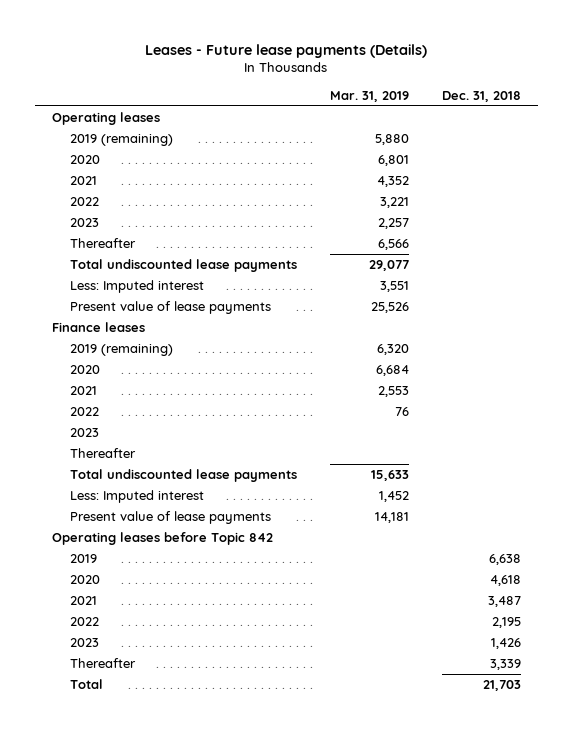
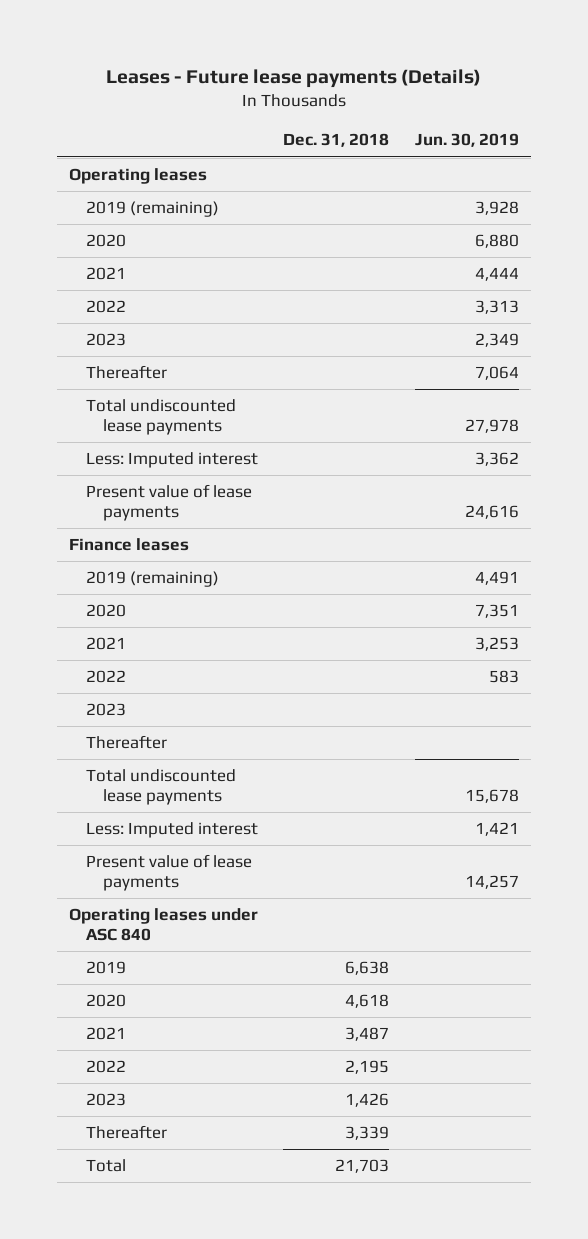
[329,90,409,102] Mar. 31, 2019 -> none
none -> [414,133,519,148] Jun. 30, 2019
[51,532,273,546] Operating leases before Topic 842 -> [69,908,259,942] Operating leases under ASC 840

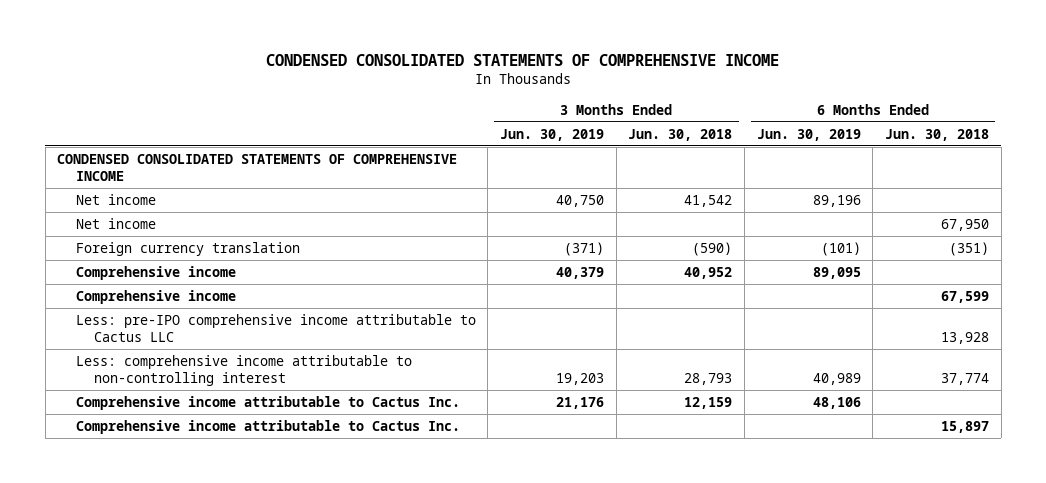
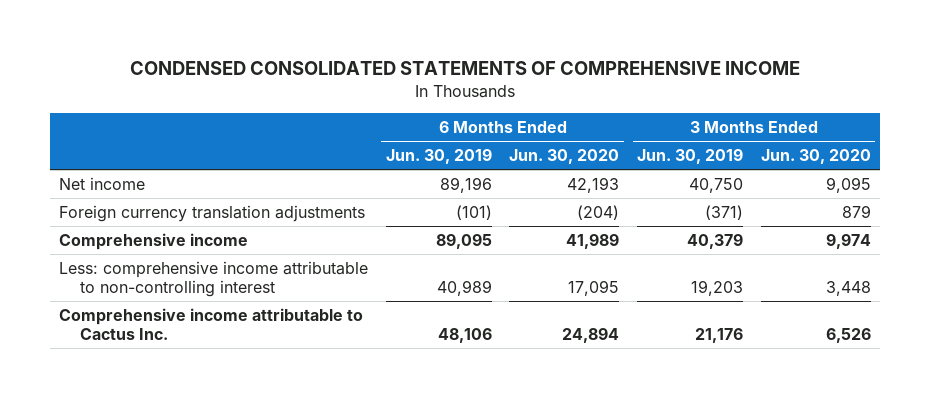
[628,128,733,141] Jun. 30, 2018 -> none
[885,128,990,141] Jun. 30, 2018 -> none
none -> [509,149,620,165] Jun. 30, 2020
none -> [760,149,871,165] Jun. 30, 2020
[57,153,458,182] CONDENSED CONSOLIDATED STATEMENTS OF COMPREHENSIVE INCOME -> none
[75,217,156,229] Net income -> none
[75,241,300,256] Foreign currency translation -> [59,204,366,222] Foreign currency translation adjustments
[75,289,236,304] Comprehensive income -> none
[75,313,476,343] Less: pre-IPO comprehensive income attributable to Cactus LLC -> none
[75,419,460,434] Comprehensive income attributable to Cactus Inc. -> none

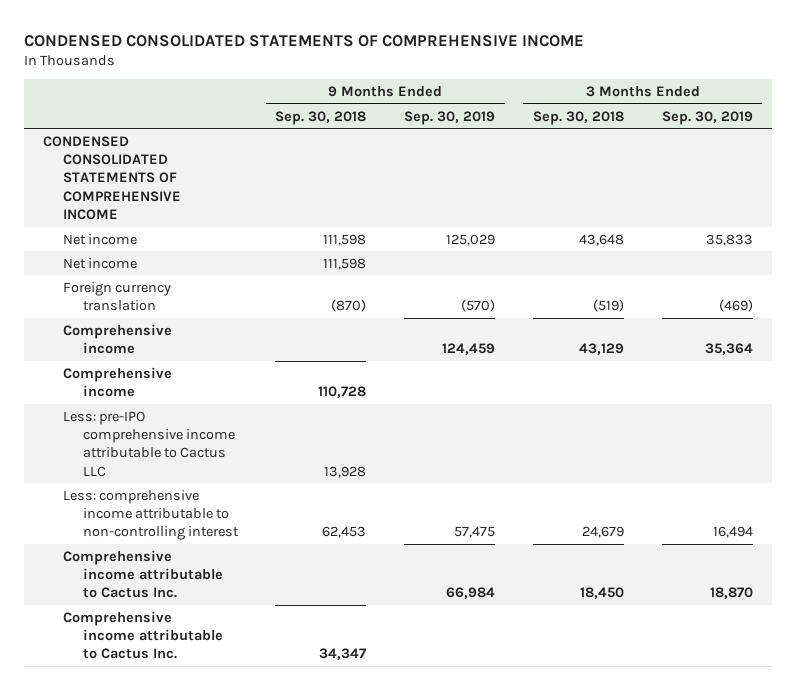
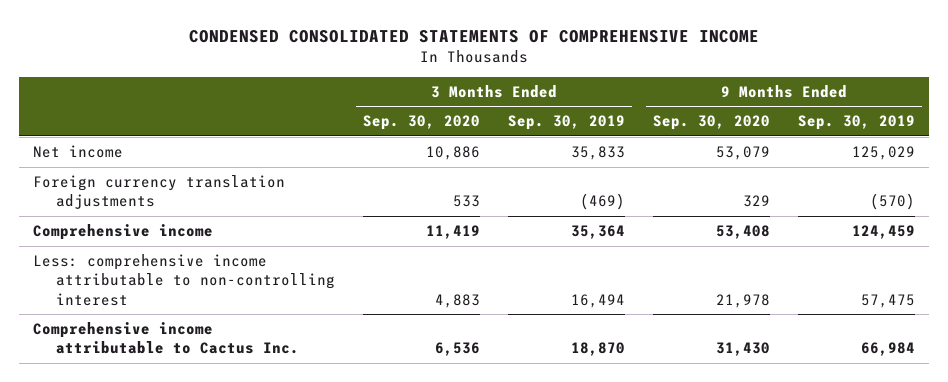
[275,110,367,125] Sep. 30, 2018 -> none
[532,110,624,125] Sep. 30, 2018 -> none
none -> [363,115,481,131] Sep. 30, 2020
none -> [652,115,770,131] Sep. 30, 2020
[42,135,181,220] CONDENSED CONSOLIDATED STATEMENTS OF COMPREHENSIVE INCOME -> none
[62,257,137,269] Net income -> none
[62,281,171,312] Foreign currency translation -> [32,175,285,210] Foreign currency translation adjustments
[62,366,172,398] Comprehensive income -> none
[62,410,235,477] Less: pre-IPO comprehensive income attributable to Cactus LLC -> none
[62,610,223,660] Comprehensive income attributable to Cactus Inc. -> none

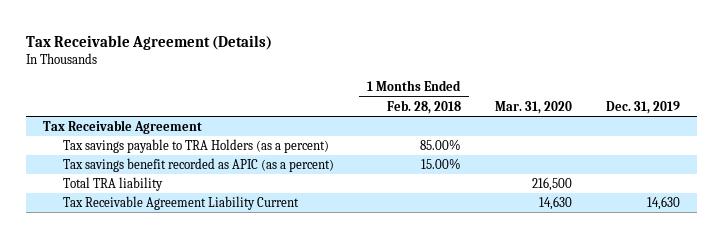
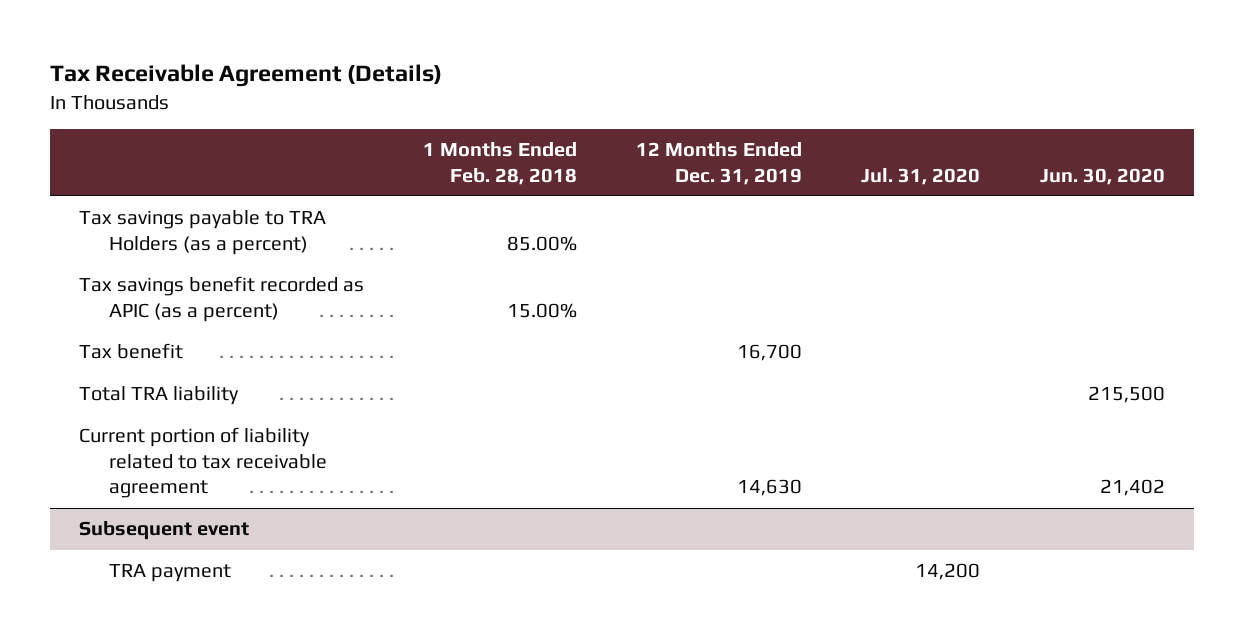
[494,100,572,114] Mar. 31, 2020 -> none
[605,100,680,114] Dec. 31, 2019 -> none
none -> [636,142,803,185] 12 Months Ended Dec. 31, 2019
none -> [861,167,981,185] Jul. 31, 2020
none -> [1039,167,1165,185] Jun. 30, 2020
[43,120,203,135] Tax Receivable Agreement -> none
none -> [79,343,184,360] Tax benefit
[62,196,299,211] Tax Receivable Agreement Liability Current -> [79,427,328,499] Current portion of liability related to tax receivable agreement
none -> [79,521,250,541] Subsequent event
none -> [109,564,232,583] TRA payment

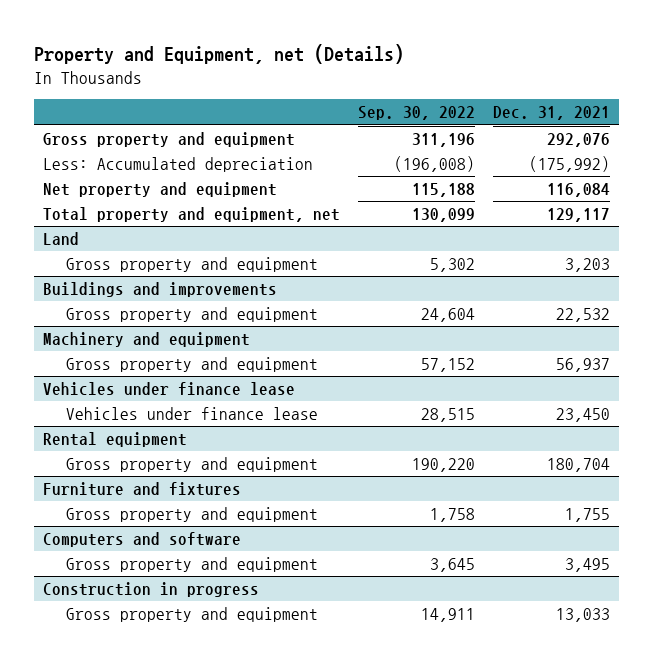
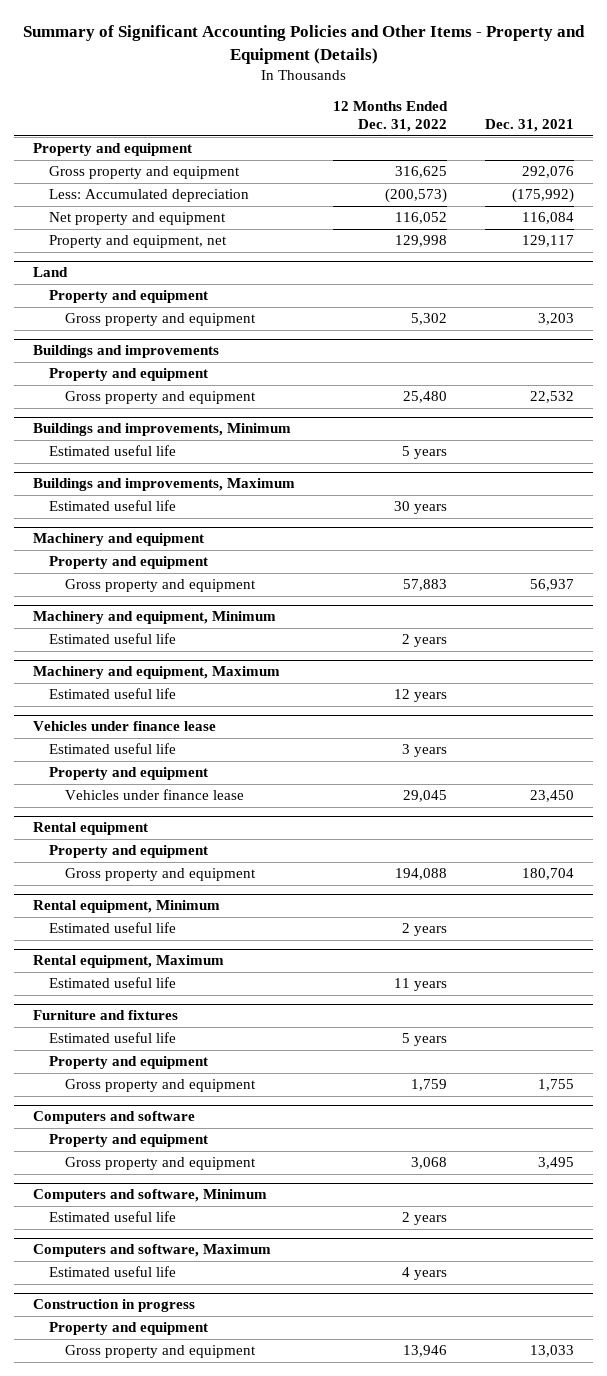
[33,43,404,64] Property and Equipment, net (Details) -> [22,24,585,64] Summary of Significant Accounting Policies and Other Items - Property and Equipment (Details)
[357,106,475,121] Sep. 30, 2022 -> none
none -> [333,100,449,132] 12 Months Ended Dec. 31, 2022
none -> [32,143,192,157] Property and equipment
[42,206,340,222] Total property and equipment, net -> [48,235,227,249] Property and equipment, net
none -> [48,290,208,304] Property and equipment
none -> [48,368,208,382] Property and equipment
none -> [32,423,291,437] Buildings and improvements, Minimum
none -> [48,445,176,457] Estimated useful life
none -> [32,478,295,492] Buildings and improvements, Maximum
none -> [48,500,176,512] Estimated useful life
none -> [48,556,208,570] Property and equipment
none -> [32,611,276,625] Machinery and equipment, Minimum
none -> [48,633,176,645] Estimated useful life
none -> [32,666,280,680] Machinery and equipment, Maximum
none -> [48,688,176,700] Estimated useful life
none -> [48,743,176,755] Estimated useful life
none -> [48,767,208,781] Property and equipment
none -> [48,845,208,859] Property and equipment
none -> [32,900,220,914] Rental equipment, Minimum
none -> [48,922,176,934] Estimated useful life
none -> [32,955,224,969] Rental equipment, Maximum
none -> [48,977,176,989] Estimated useful life
none -> [48,1032,176,1044] Estimated useful life
none -> [48,1056,208,1070] Property and equipment
none -> [48,1134,208,1148] Property and equipment
none -> [32,1189,267,1203] Computers and software, Minimum
none -> [48,1211,176,1223] Estimated useful life
none -> [32,1244,271,1258] Computers and software, Maximum
none -> [48,1266,176,1278] Estimated useful life
none -> [48,1322,208,1336] Property and equipment

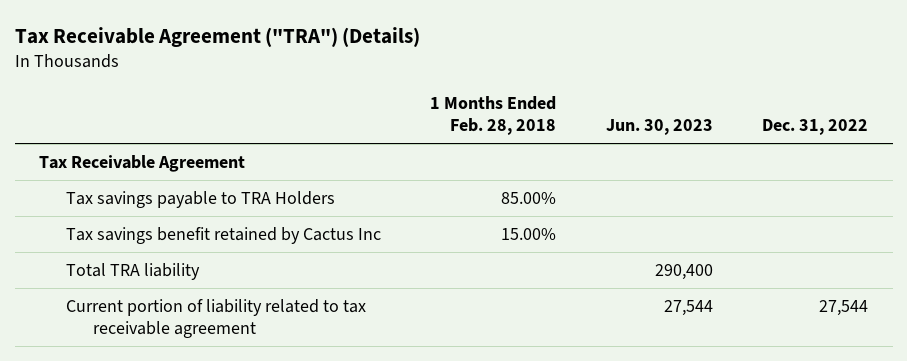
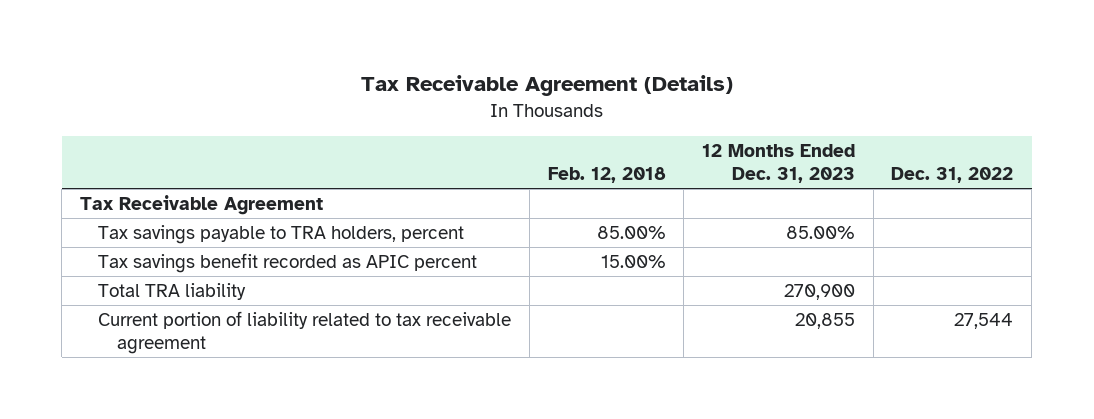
[14,26,420,47] Tax Receivable Agreement ("TRA") (Details) -> [360,75,733,97] Tax Receivable Agreement (Details)
[430,96,557,136] 1 Months Ended Feb. 28, 2018 -> none
[605,119,713,136] Jun. 30, 2023 -> none
none -> [547,167,666,184] Feb. 12, 2018
none -> [702,144,856,184] 12 Months Ended Dec. 31, 2023
[66,190,336,208] Tax savings payable to TRA Holders -> [98,225,465,245] Tax savings payable to TRA holders, percent
[66,226,382,244] Tax savings benefit retained by Cactus Inc -> [98,253,478,274] Tax savings benefit recorded as APIC percent

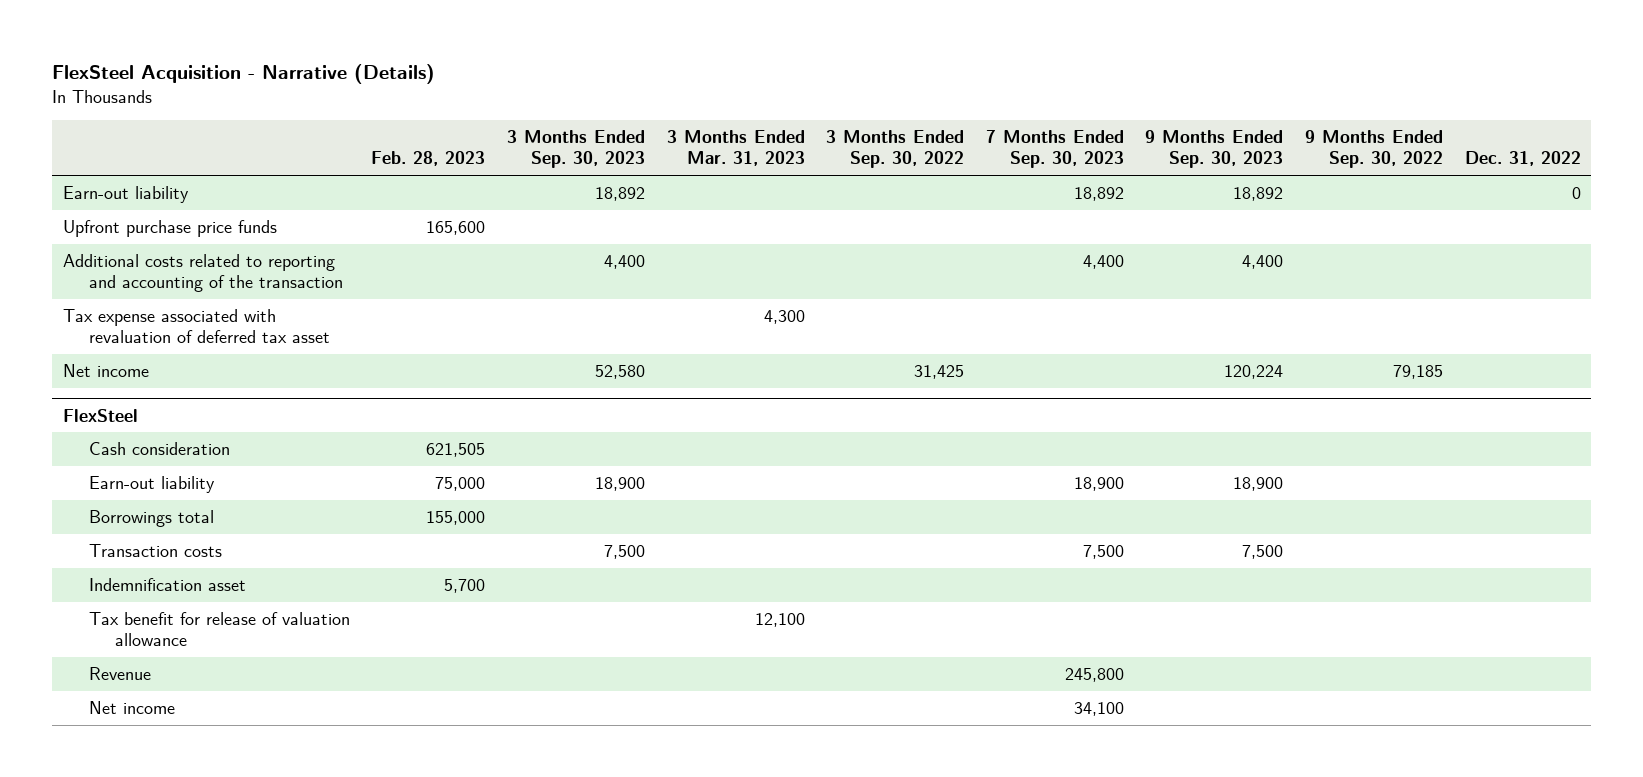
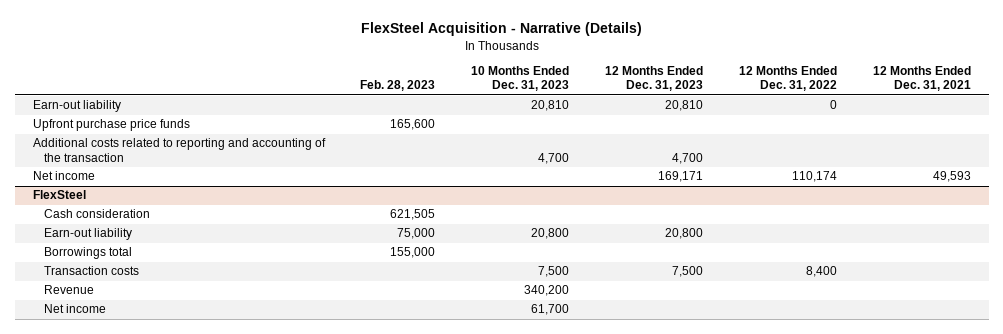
[507,130,646,169] 3 Months Ended Sep. 30, 2023 -> none
[666,130,805,167] 3 Months Ended Mar. 31, 2023 -> none
[826,130,965,169] 3 Months Ended Sep. 30, 2022 -> none
[985,130,1124,169] 7 Months Ended Sep. 30, 2023 -> none
[1145,130,1284,169] 9 Months Ended Sep. 30, 2023 -> none
[1304,130,1443,169] 9 Months Ended Sep. 30, 2022 -> none
[1464,151,1581,167] Dec. 31, 2022 -> none
none -> [471,66,570,92] 10 Months Ended Dec. 31, 2023
none -> [605,66,704,92] 12 Months Ended Dec. 31, 2023
none -> [738,66,837,92] 12 Months Ended Dec. 31, 2022
none -> [872,66,971,92] 12 Months Ended Dec. 31, 2021
[62,309,330,344] Tax expense associated with revaluation of deferred tax asset -> none
[88,578,246,592] Indemnification asset -> none
[88,612,350,647] Tax benefit for release of valuation allowance -> none

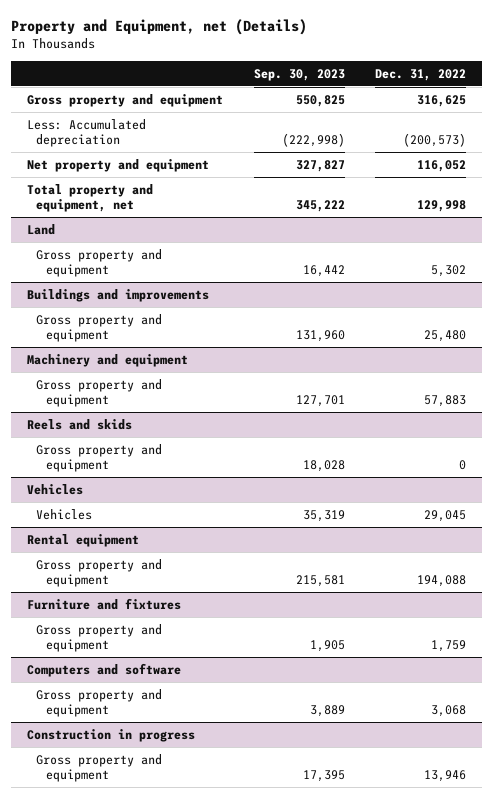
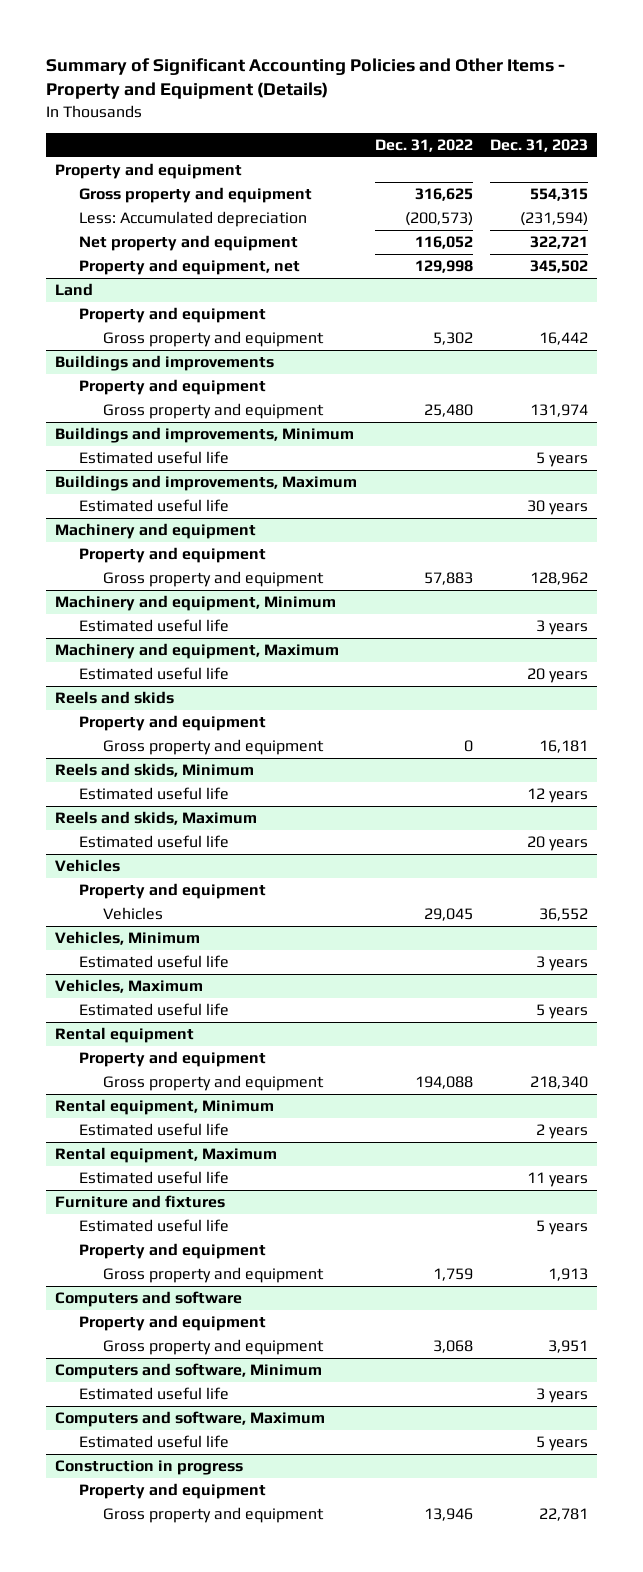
[11,19,308,36] Property and Equipment, net (Details) -> [46,57,566,100] Summary of Significant Accounting Policies and Other Items - Property and Equipment (Details)
[253,68,345,81] Sep. 30, 2023 -> none
none -> [490,138,589,152] Dec. 31, 2023
none -> [55,163,243,180] Property and equipment
[26,183,153,213] Total property and equipment, net -> [78,259,300,276] Property and equipment, net
none -> [78,307,266,324] Property and equipment
none -> [78,379,266,396] Property and equipment
none -> [55,427,355,444] Buildings and improvements, Minimum
none -> [78,451,229,465] Estimated useful life
none -> [55,475,358,492] Buildings and improvements, Maximum
none -> [78,499,229,513] Estimated useful life
none -> [78,547,266,564] Property and equipment
none -> [55,595,337,612] Machinery and equipment, Minimum
none -> [78,619,229,633] Estimated useful life
none -> [55,643,340,660] Machinery and equipment, Maximum
none -> [78,667,229,681] Estimated useful life
none -> [78,715,266,732] Property and equipment
none -> [55,763,255,778] Reels and skids, Minimum
none -> [78,787,229,801] Estimated useful life
none -> [55,811,258,826] Reels and skids, Maximum
none -> [78,835,229,849] Estimated useful life
none -> [78,883,266,900] Property and equipment
none -> [55,931,201,946] Vehicles, Minimum
none -> [78,955,229,969] Estimated useful life
none -> [55,979,204,994] Vehicles, Maximum
none -> [78,1003,229,1017] Estimated useful life
none -> [78,1051,266,1068] Property and equipment
none -> [55,1099,275,1116] Rental equipment, Minimum
none -> [78,1123,229,1137] Estimated useful life
none -> [55,1147,278,1164] Rental equipment, Maximum
none -> [78,1171,229,1185] Estimated useful life
none -> [78,1219,229,1233] Estimated useful life
none -> [78,1243,266,1260] Property and equipment
none -> [78,1315,266,1332] Property and equipment
none -> [55,1363,323,1380] Computers and software, Minimum
none -> [78,1387,229,1401] Estimated useful life
none -> [55,1411,326,1428] Computers and software, Maximum
none -> [78,1435,229,1449] Estimated useful life
none -> [78,1483,266,1500] Property and equipment

